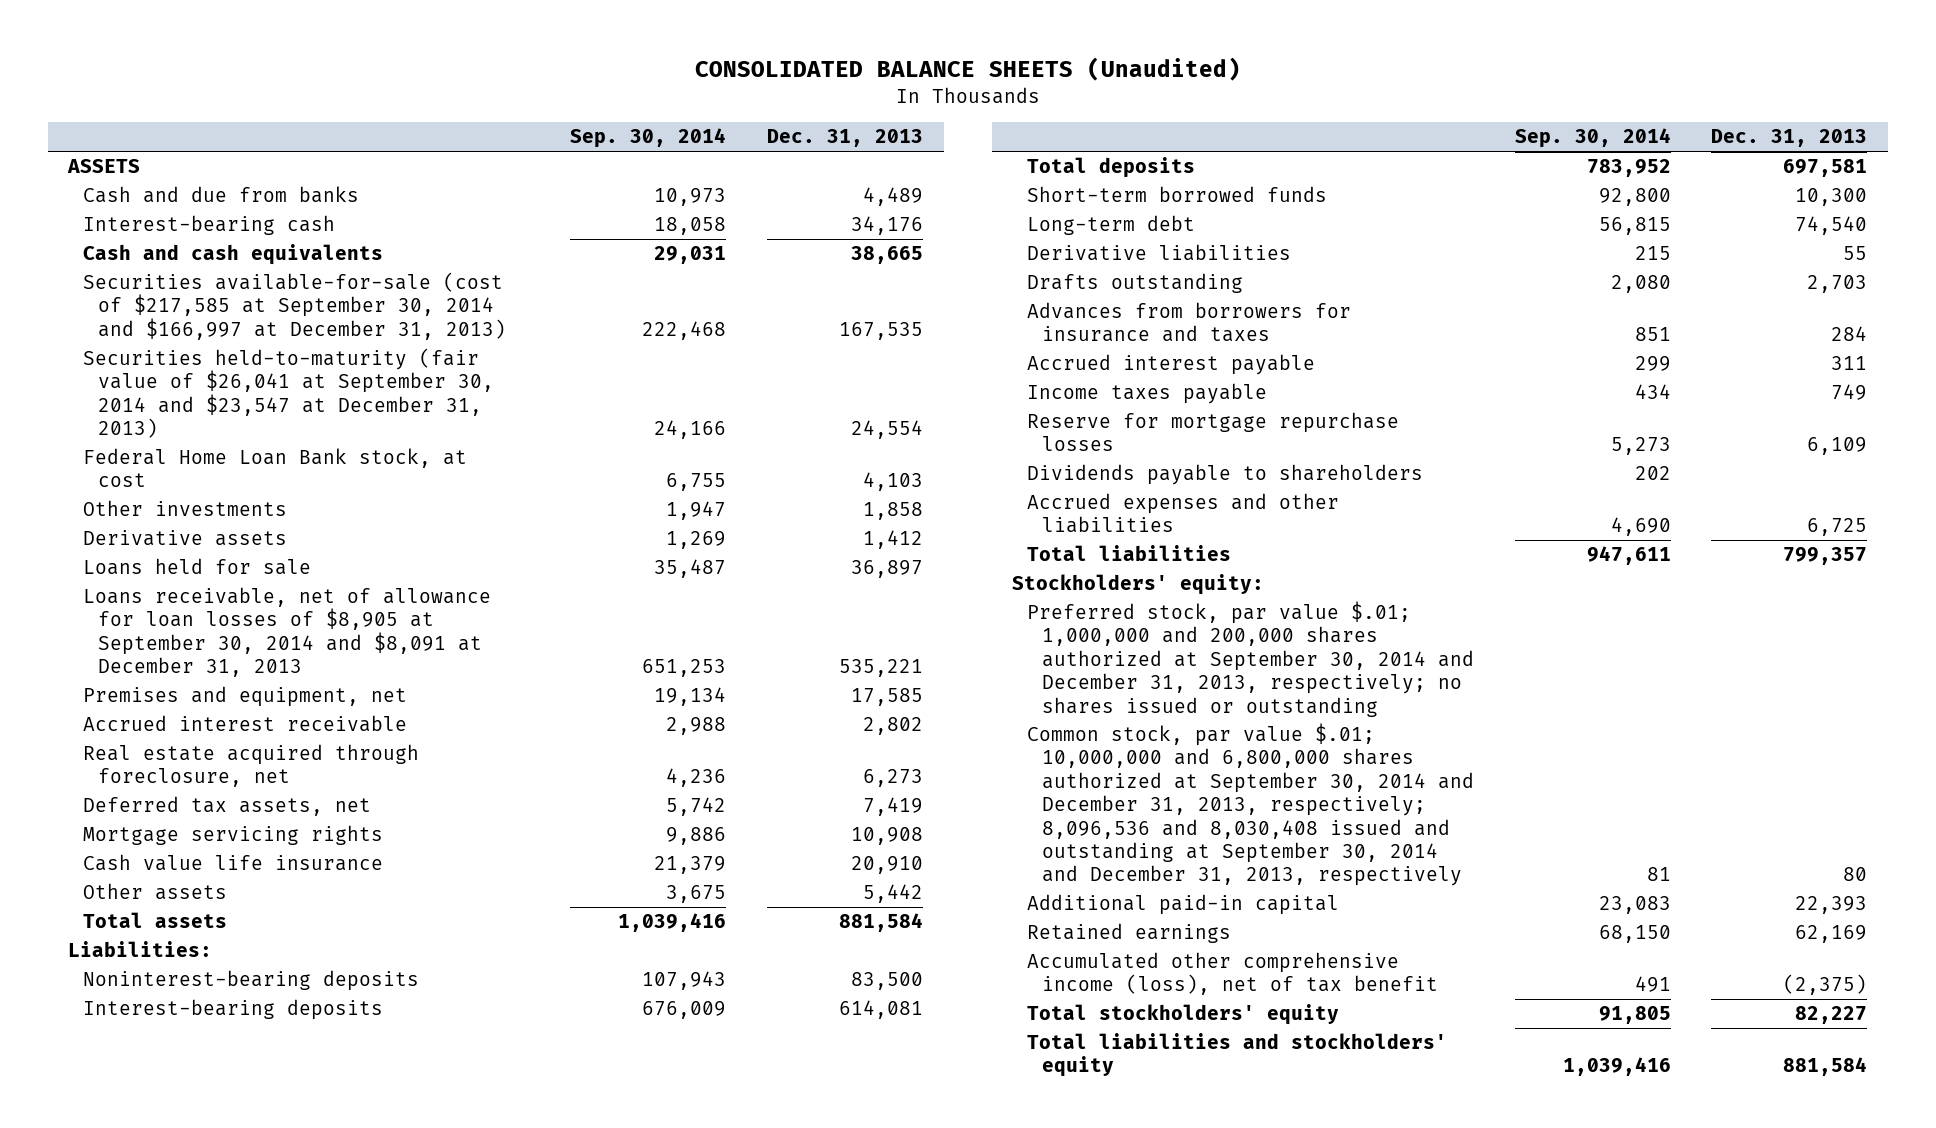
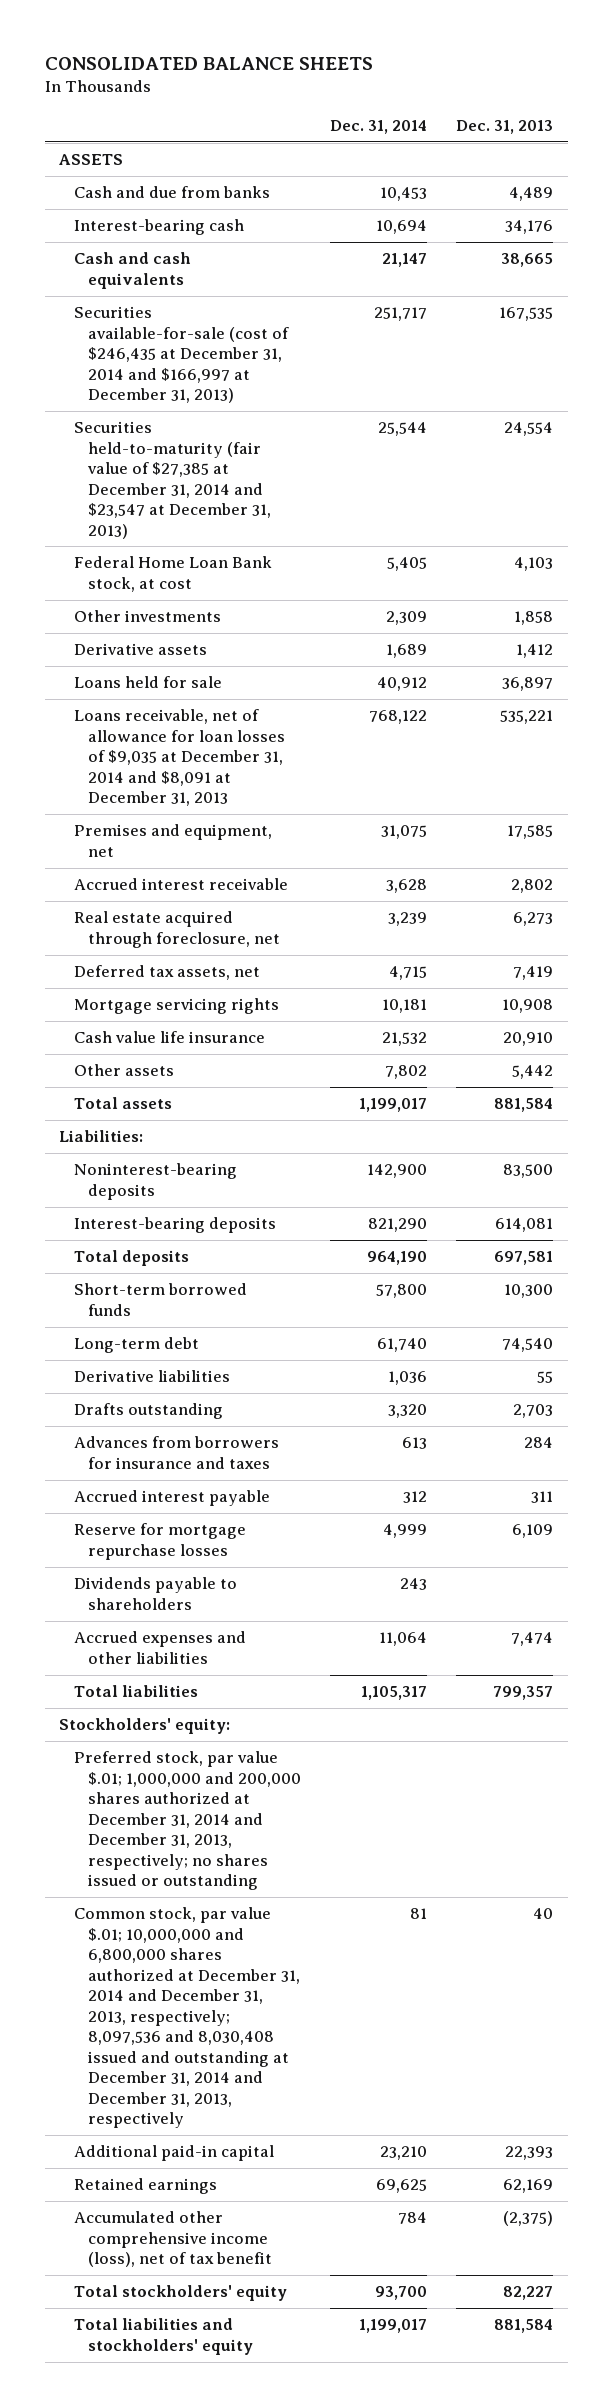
[694,57,1241,82] CONSOLIDATED BALANCE SHEETS (Unaudited) -> [44,57,373,71] CONSOLIDATED BALANCE SHEETS
[570,128,727,149] Sep. 30, 2014 -> none
none -> [330,120,428,135] Dec. 31, 2014
[82,272,506,340] Securities available-for-sale (cost of $217,585 at September 30, 2014 and $166,997 at December 31, 2013) -> [73,306,290,404] Securities available-for-sale (cost of $246,435 at December 31, 2014 and $166,997 at December 31, 2013)
[82,348,494,439] Securities held-to-maturity (fair value of $26,041 at September 30, 2014 and $23,547 at December 31, 2013) -> [73,421,272,539] Securities held-to-maturity (fair value of $27,385 at December 31, 2014 and $23,547 at December 31, 2013)
[82,587,491,678] Loans receivable, net of allowance for loan losses of $8,905 at September 30, 2014 and $8,091 at December 31, 2013 -> [73,709,286,807] Loans receivable, net of allowance for loan losses of $9,035 at December 31, 2014 and $8,091 at December 31, 2013
[1026,383,1267,405] Income taxes payable -> none
[1807,518,1868,537] 6,725 -> [511,1632,554,1647] 7,474
[1026,601,1474,717] Preferred stock, par value $.01; 1,000,000 and 200,000 shares authorized at September 30, 2014 and December 31, 2013, respectively; no shares issued or outstanding -> [73,1751,302,1891] Preferred stock, par value $.01; 1,000,000 and 200,000 shares authorized at December 31, 2014 and December 31, 2013, respectively; no shares issued or outstanding
[1026,723,1474,887] Common stock, par value $.01; 10,000,000 and 6,800,000 shares authorized at September 30, 2014 and December 31, 2013, respectively; 8,096,536 and 8,030,408 issued and outstanding at September 30, 2014 and December 31, 2013, respectively -> [73,1907,301,2128] Common stock, par value $.01; 10,000,000 and 6,800,000 shares authorized at December 31, 2014 and December 31, 2013, respectively; 8,097,536 and 8,030,408 issued and outstanding at December 31, 2014 and December 31, 2013, respectively
[1843,867,1868,882] 80 -> [533,1908,554,1920] 40

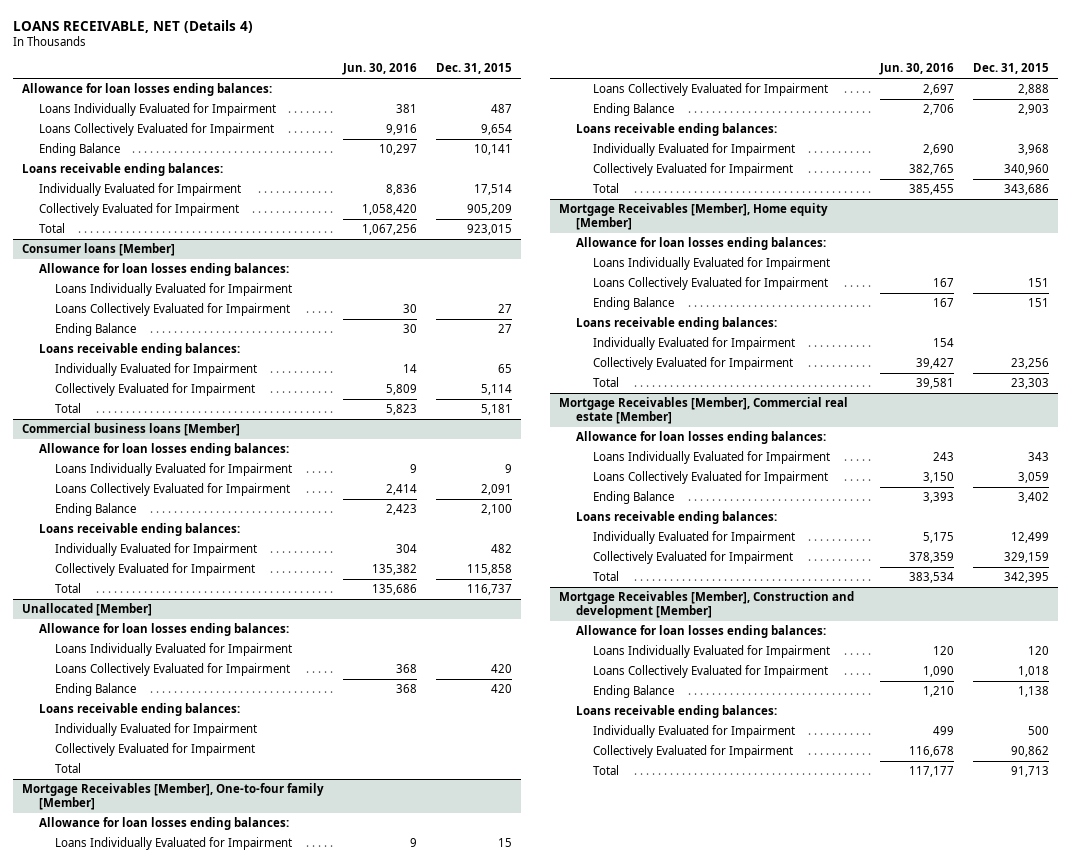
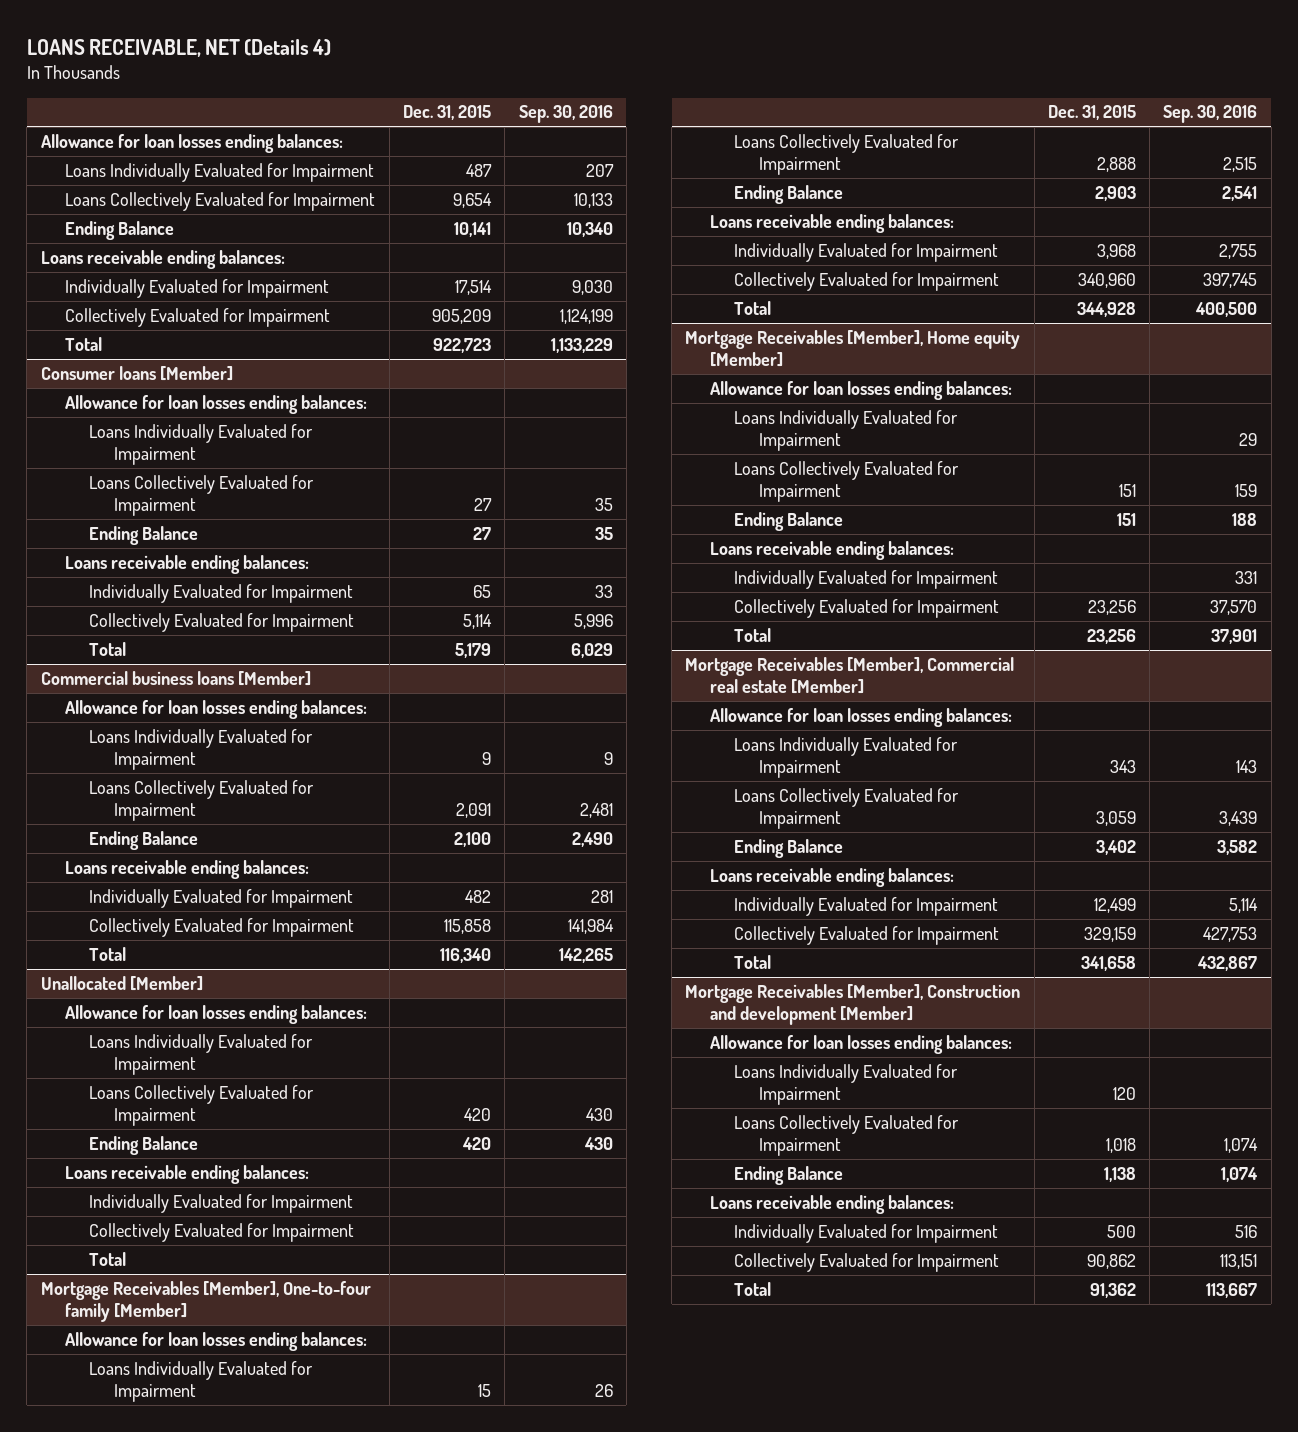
[341,63,417,76] Jun. 30, 2016 -> none
none -> [518,105,613,124] Sep. 30, 2016
[466,224,512,236] 923,015 -> [433,337,492,353] 922,723
[480,404,512,416] 5,181 -> [455,642,492,658] 5,179
[466,584,512,596] 116,737 -> [440,947,492,963] 116,340
[1003,184,1049,196] 343,686 -> [1076,301,1136,317] 344,928
[1010,378,1049,390] 23,303 -> [1086,628,1136,644] 23,256
[1003,572,1049,584] 342,395 -> [1080,955,1136,971] 341,658
[1010,766,1049,778] 91,713 -> [1089,1282,1136,1298] 91,362

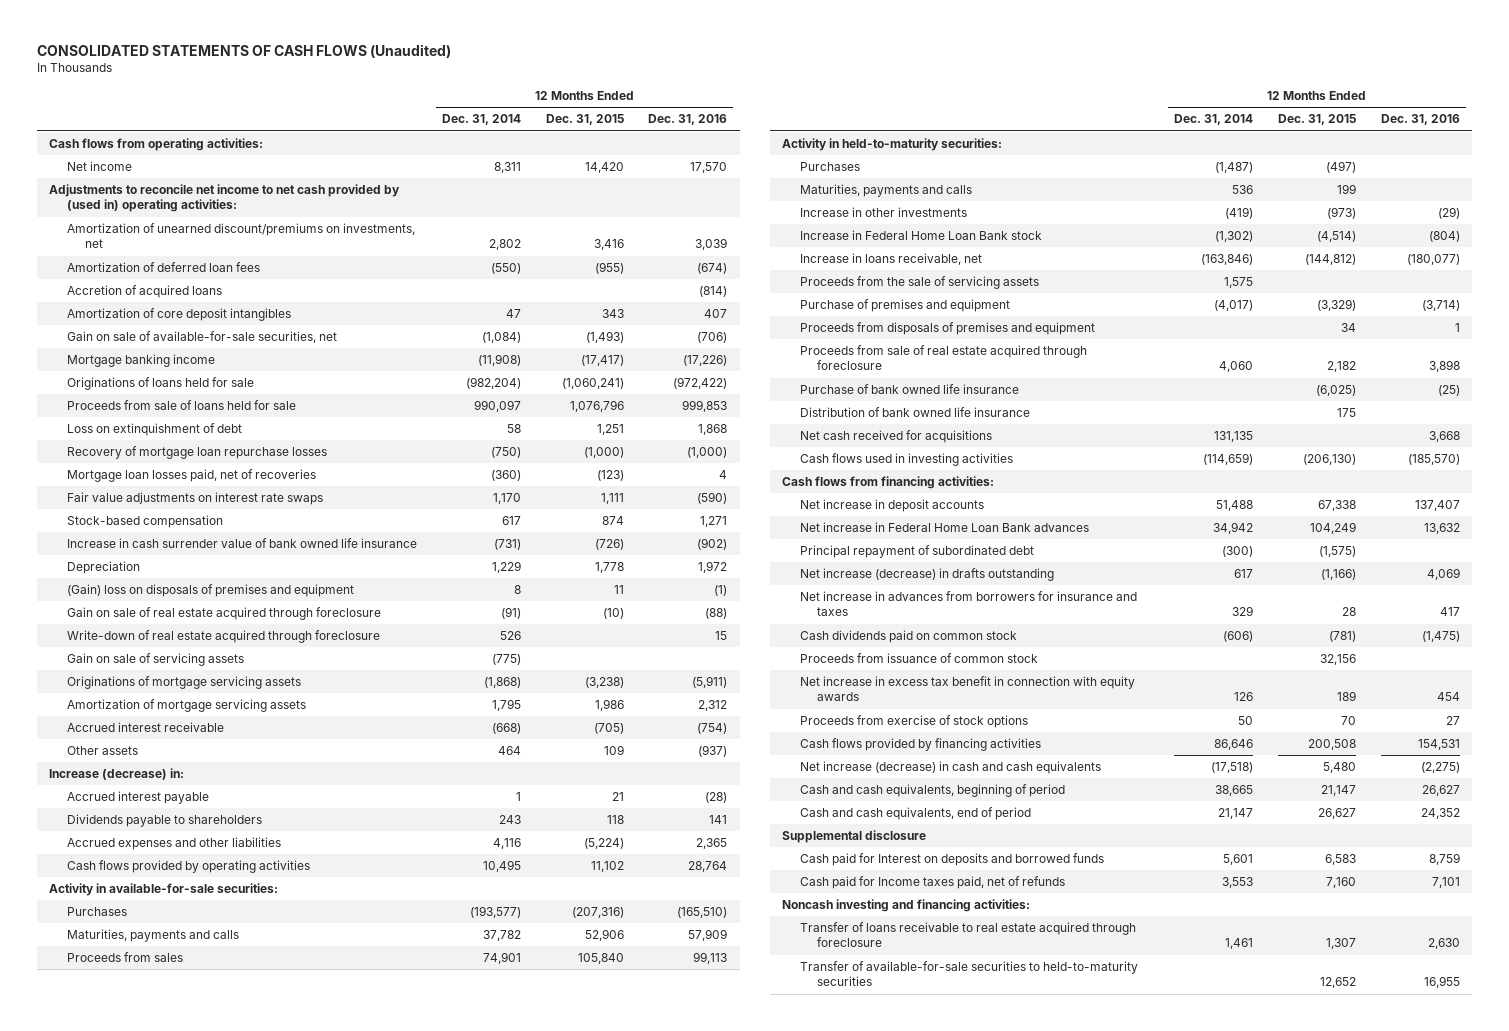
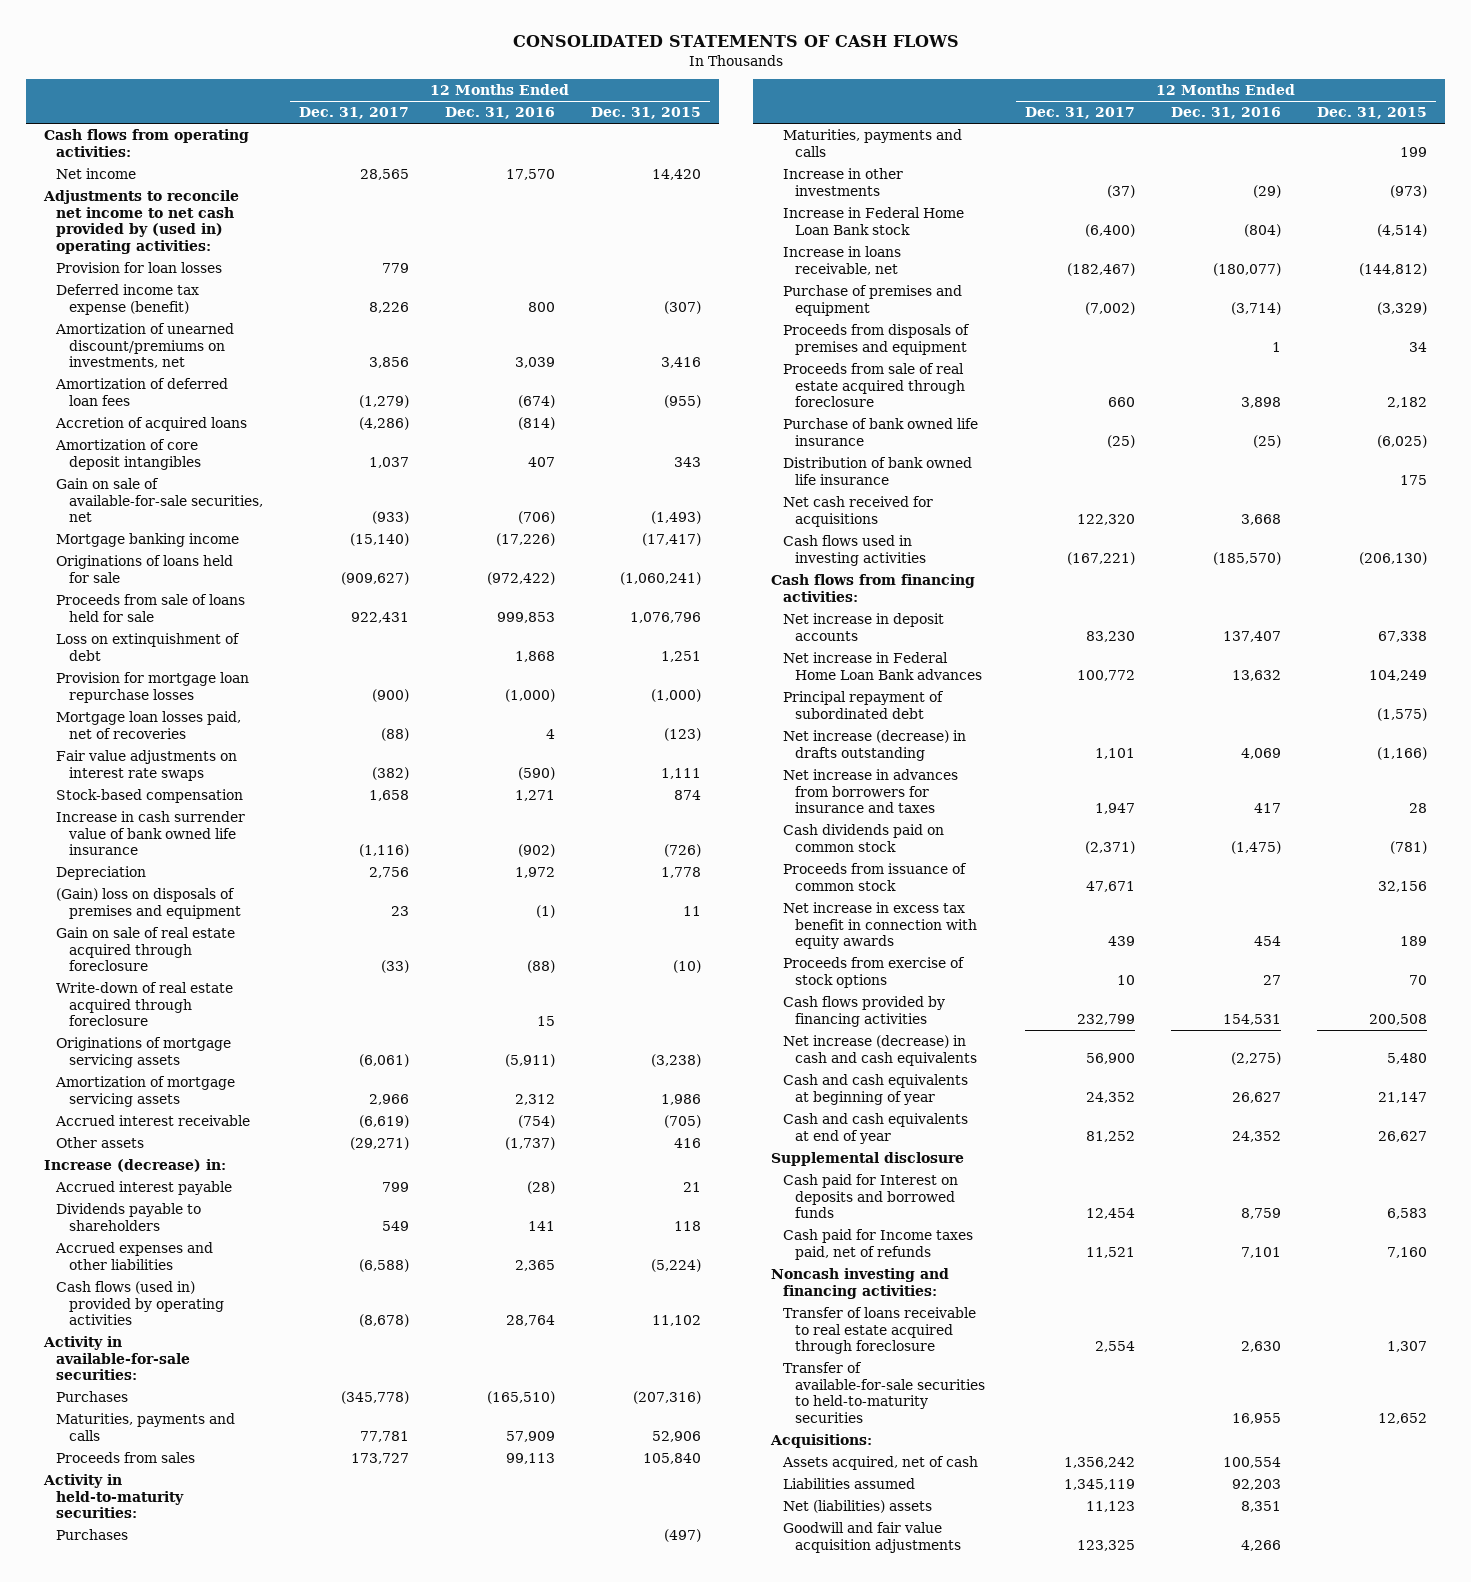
[37,43,452,58] CONSOLIDATED STATEMENTS OF CASH FLOWS (Unaudited) -> [512,35,959,48] CONSOLIDATED STATEMENTS OF CASH FLOWS
[441,114,521,126] Dec. 31, 2014 -> none
none -> [298,107,409,120] Dec. 31, 2017
none -> [56,261,223,273] Provision for loan losses
none -> [56,283,200,315] Deferred income tax expense (benefit)
[67,446,328,460] Recovery of mortgage loan repurchase losses -> [56,671,250,703] Provision for mortgage loan repurchase losses
[67,653,245,667] Gain on sale of servicing assets -> none
[603,745,624,756] 109 -> [673,1137,701,1148] 416
[698,745,728,758] (937) -> [504,1136,555,1150] (1,737)
[67,860,311,874] Cash flows provided by operating activities -> [56,1280,224,1326] Cash flows (used in) provided by operating activities
[799,276,1039,290] Proceeds from the sale of servicing assets -> none
[799,784,1065,798] Cash and cash equivalents, beginning of period -> [782,1073,968,1105] Cash and cash equivalents at beginning of year
[799,807,1031,821] Cash and cash equivalents, end of period -> [782,1112,968,1144] Cash and cash equivalents at end of year
none -> [769,1433,872,1448] Acquisitions:
none -> [781,1455,978,1470] Assets acquired, net of cash
none -> [782,1477,915,1489] Liabilities assumed
none -> [782,1499,932,1513] Net (liabilities) assets
none -> [782,1521,962,1553] Goodwill and fair value acquisition adjustments

